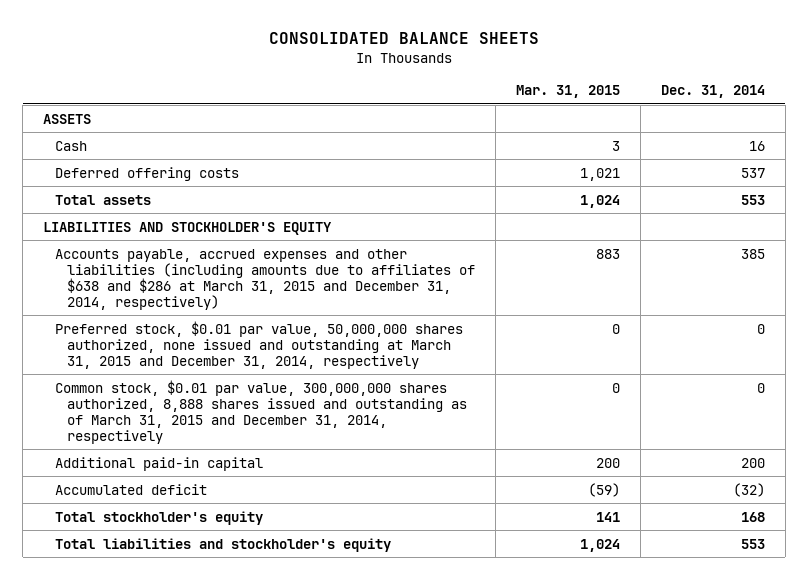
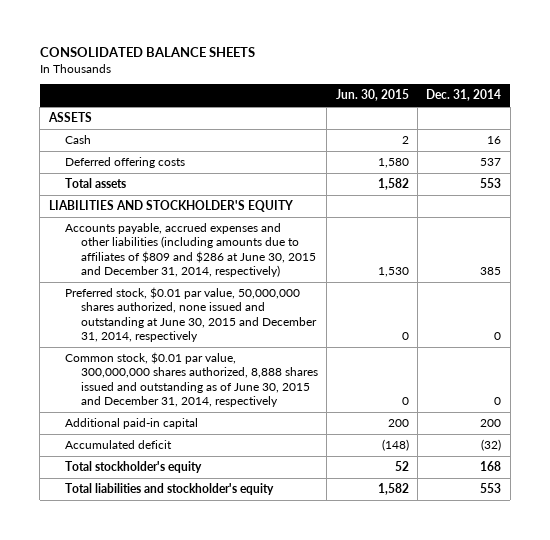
[515,85,620,99] Mar. 31, 2015 -> none
none -> [335,89,409,102] Jun. 30, 2015
[54,248,475,311] Accounts payable, accrued expenses and other liabilities (including amounts due to affiliates of $638 and $286 at March 31, 2015 and December 31, 2014, respectively) -> [64,223,316,277] Accounts payable, accrued expenses and other liabilities (including amounts due to affiliates of $809 and $286 at June 30, 2015 and December 31, 2014, respectively)
[54,320,463,369] Preferred stock, $0.01 par value, 50,000,000 shares authorized, none issued and outstanding at March 31, 2015 and December 31, 2014, respectively -> [64,287,317,342] Preferred stock, $0.01 par value, 50,000,000 shares authorized, none issued and outstanding at June 30, 2015 and December 31, 2014, respectively
[54,379,467,445] Common stock, $0.01 par value, 300,000,000 shares authorized, 8,888 shares issued and outstanding as of March 31, 2015 and December 31, 2014, respectively -> [64,352,318,407] Common stock, $0.01 par value, 300,000,000 shares authorized, 8,888 shares issued and outstanding as of June 30, 2015 and December 31, 2014, respectively

